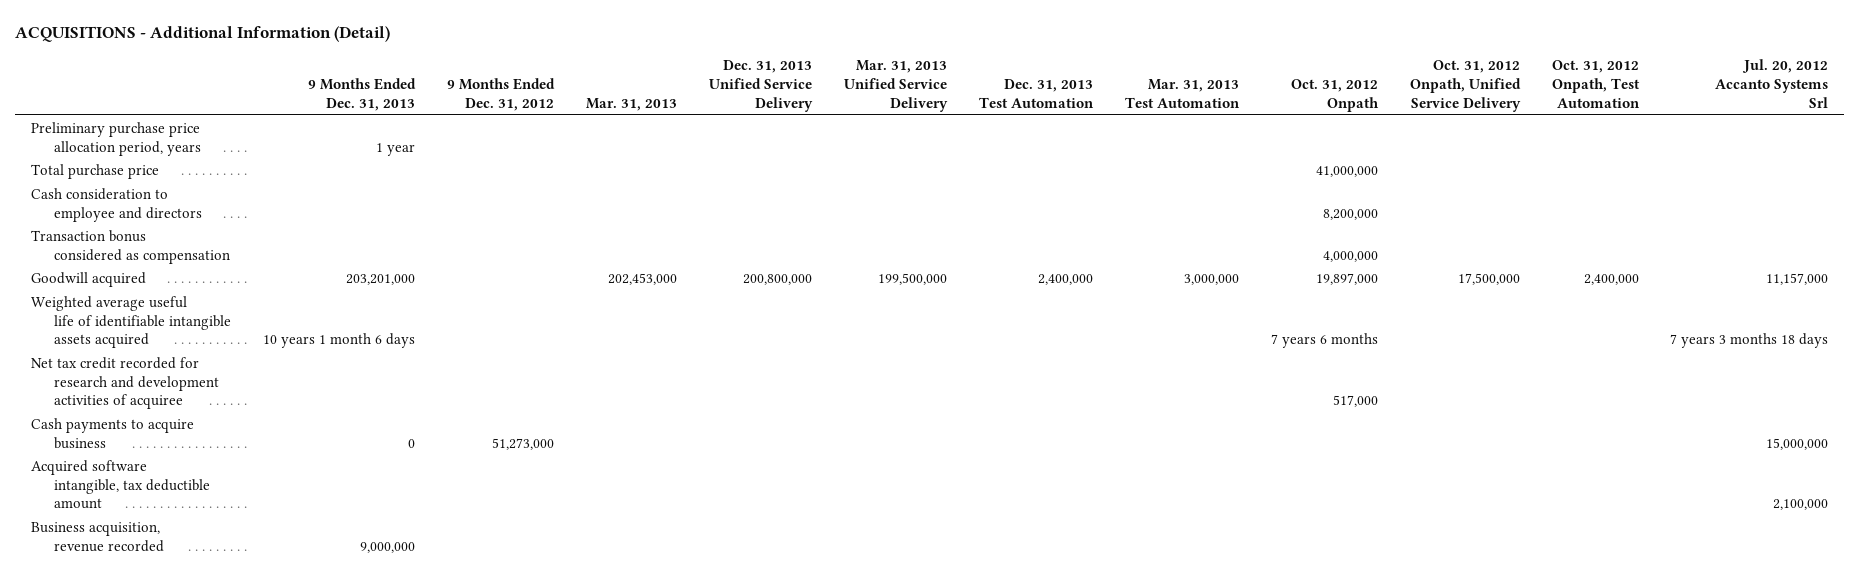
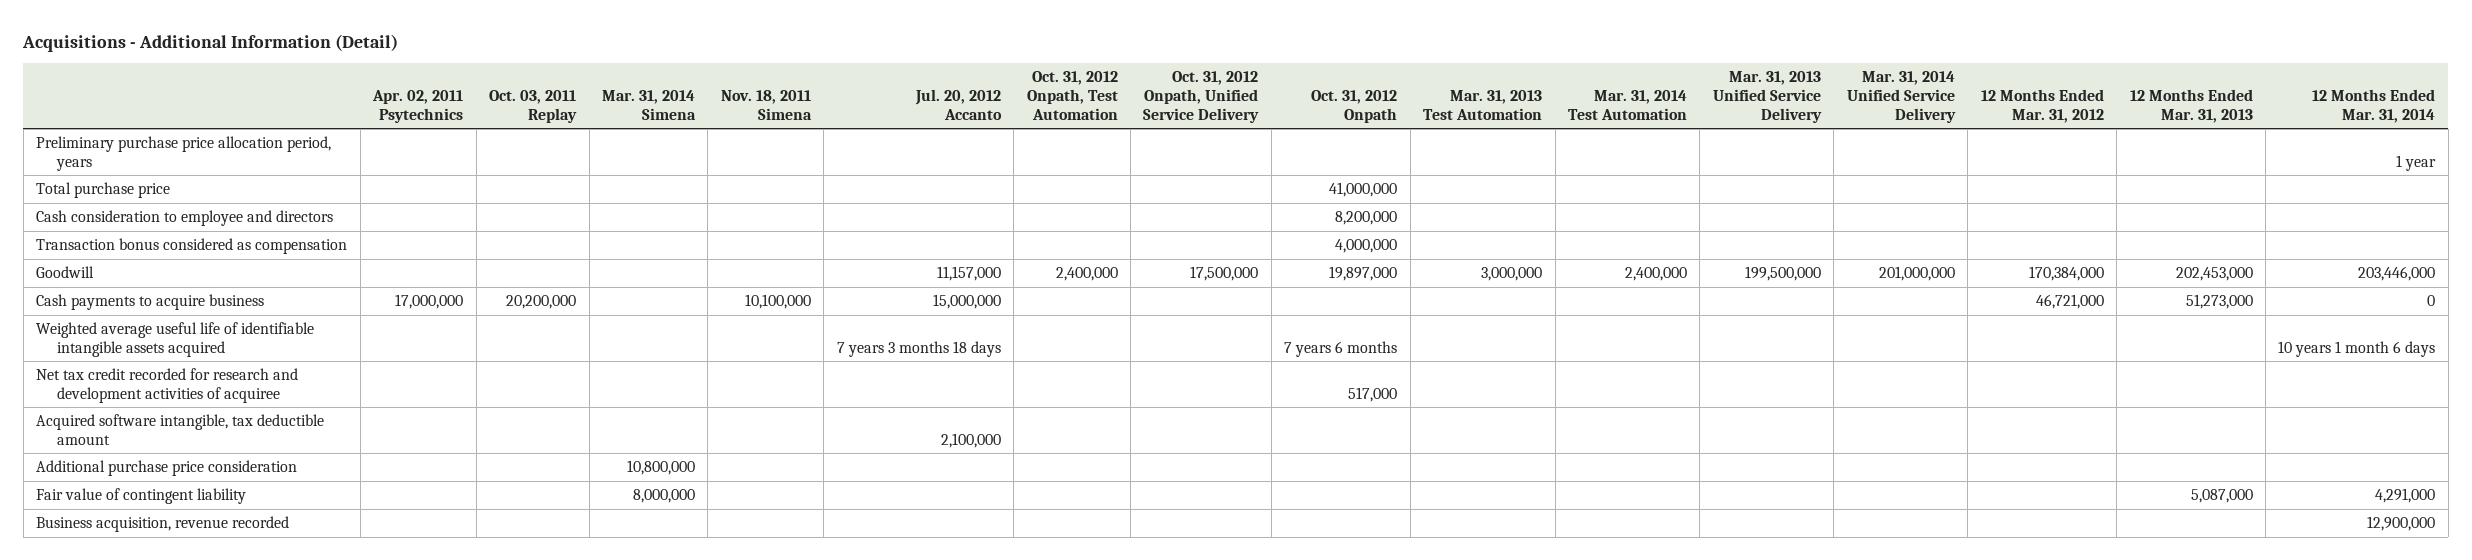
[15,26,391,43] ACQUISITIONS - Additional Information (Detail) -> [22,33,399,52] Acquisitions - Additional Information (Detail)
[308,77,417,111] 9 Months Ended Dec. 31, 2013 -> none
[447,77,556,111] 9 Months Ended Dec. 31, 2012 -> none
[585,97,677,111] Mar. 31, 2013 -> none
[708,59,813,112] Dec. 31, 2013 Unified Service Delivery -> none
[978,78,1094,108] Dec. 31, 2013 Test Automation -> none
[1715,58,1829,108] Jul. 20, 2012 Accanto Systems Srl -> none
none -> [372,89,464,123] Apr. 02, 2011 Psytechnics
none -> [489,89,578,123] Oct. 03, 2011 Replay
none -> [602,89,697,120] Mar. 31, 2014 Simena
none -> [720,89,812,120] Nov. 18, 2011 Simena
none -> [914,88,1002,120] Jul. 20, 2012 Accanto
none -> [1568,89,1688,120] Mar. 31, 2014 Test Automation
none -> [1846,71,1956,123] Mar. 31, 2014 Unified Service Delivery
none -> [1980,88,2104,123] 12 Months Ended Mar. 31, 2012
none -> [2129,88,2253,123] 12 Months Ended Mar. 31, 2013
none -> [2312,88,2436,123] 12 Months Ended Mar. 31, 2014
[31,271,147,287] Goodwill acquired -> [36,266,95,279] Goodwill
[31,417,195,449] Cash payments to acquire business -> [36,294,265,311] Cash payments to acquire business
none -> [36,460,298,477] Additional purchase price consideration
none -> [36,488,247,505] Fair value of contingent liability

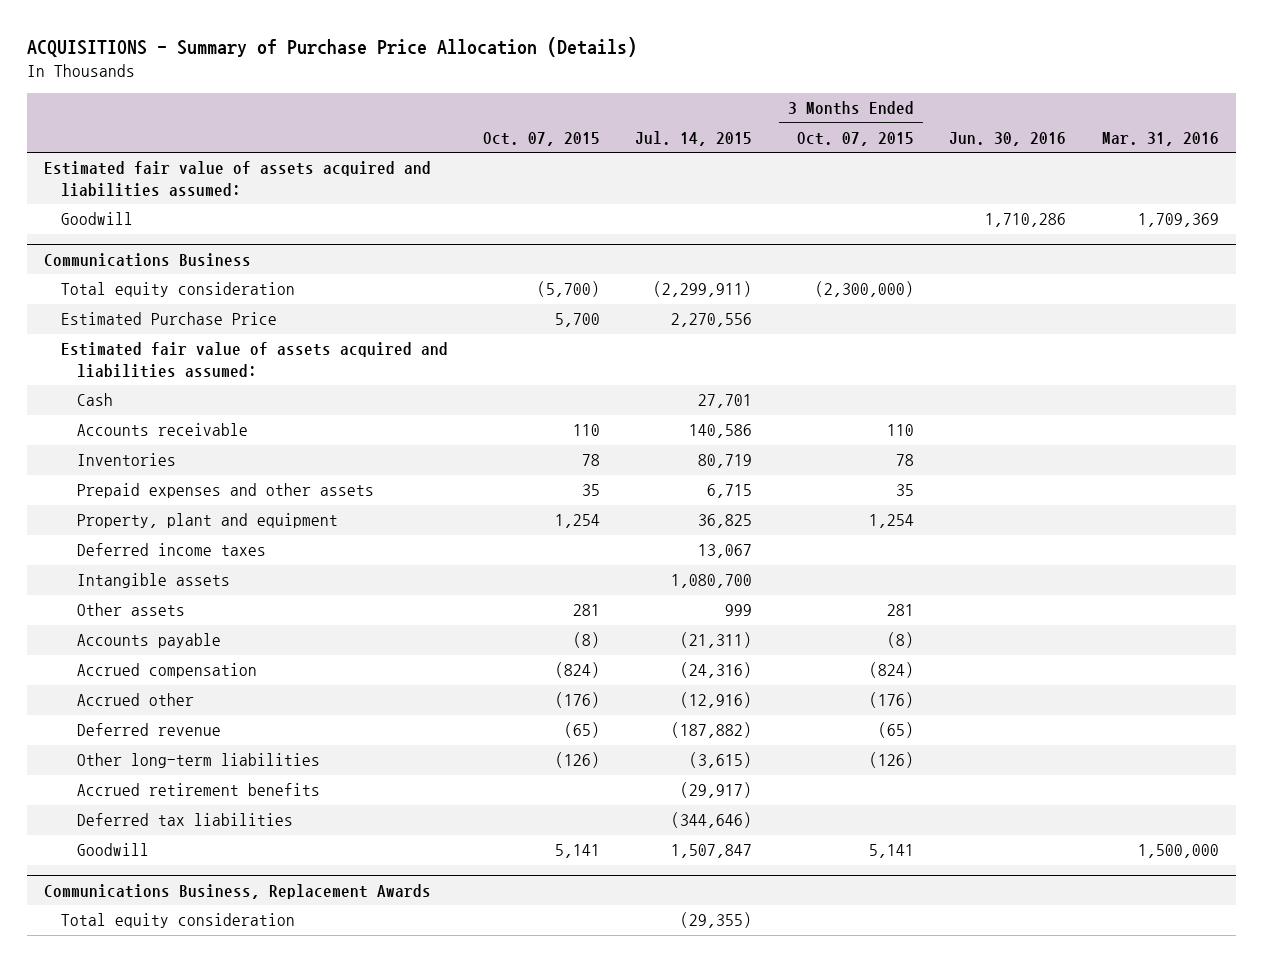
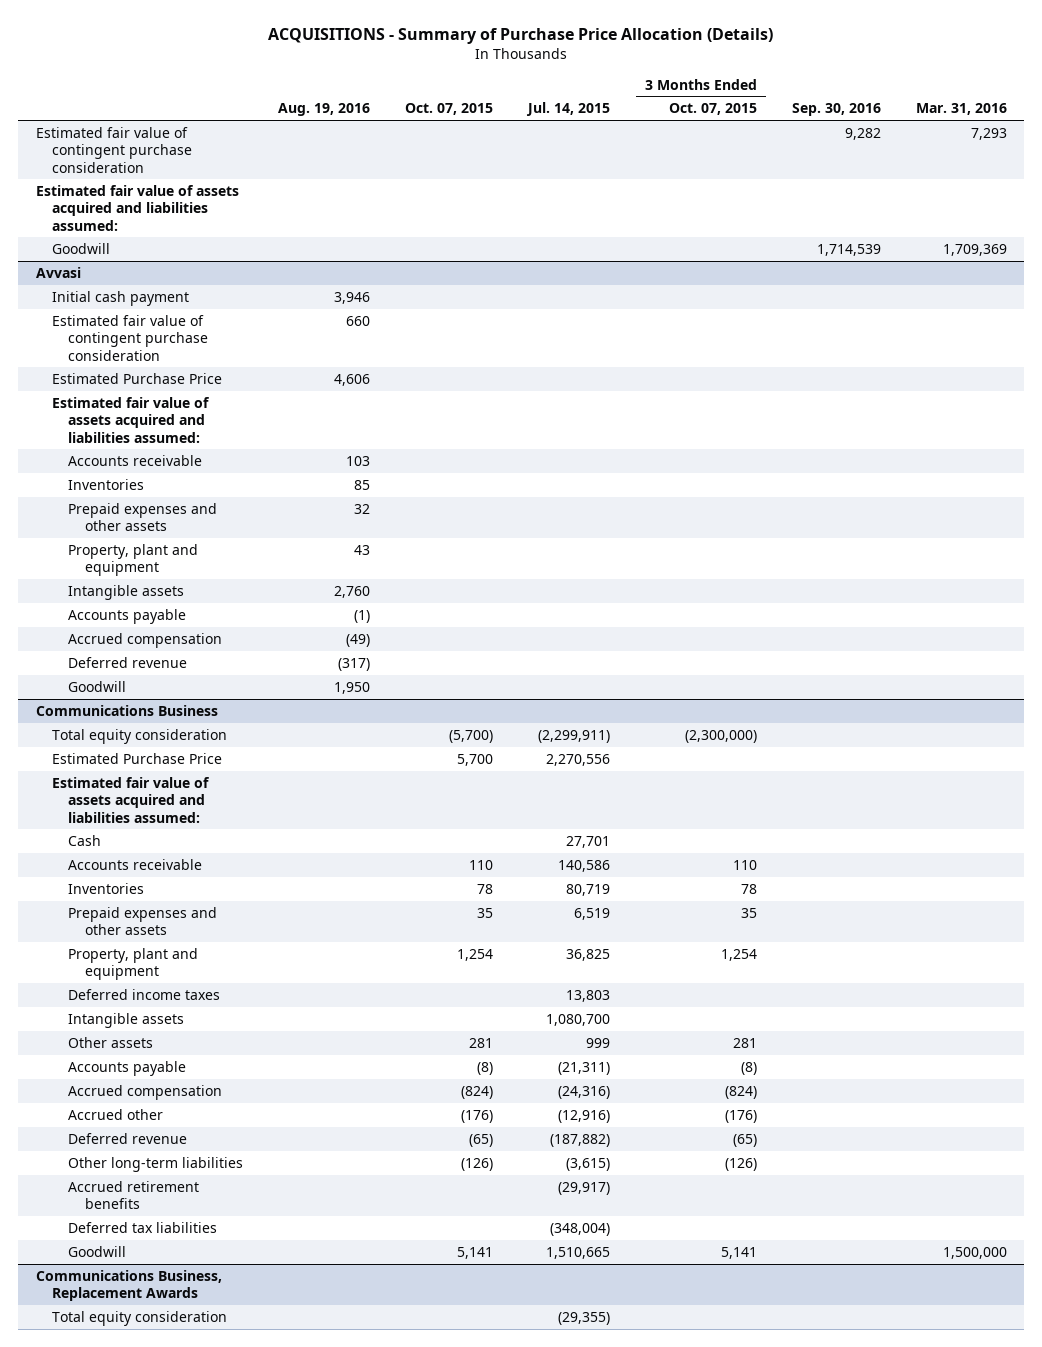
[949,131,1067,146] Jun. 30, 2016 -> none
none -> [278,103,371,117] Aug. 19, 2016
none -> [791,103,881,117] Sep. 30, 2016
none -> [35,126,192,173] Estimated fair value of contingent purchase consideration
none -> [35,266,81,278] Avvasi
none -> [51,290,189,306] Initial cash payment
none -> [51,314,209,361] Estimated fair value of contingent purchase consideration
none -> [51,372,222,384] Estimated Purchase Price
none -> [51,396,210,443] Estimated fair value of assets acquired and liabilities assumed:
none -> [68,454,203,466] Accounts receivable
none -> [68,478,145,490] Inventories
none -> [68,502,218,532] Prepaid expenses and other assets
none -> [68,543,199,577] Property, plant and equipment
none -> [68,584,185,600] Intangible assets
none -> [68,608,187,624] Accounts payable
none -> [68,632,223,648] Accrued compensation
none -> [68,656,188,668] Deferred revenue
none -> [68,680,127,692] Goodwill
[707,484,753,499] 6,715 -> [574,907,611,920] 6,519
[698,544,753,559] 13,067 -> [566,989,611,1002] 13,803
[671,812,753,829] (344,646) -> [550,1222,611,1236] (348,004)
[671,844,753,859] 1,507,847 -> [546,1246,611,1259] 1,510,665

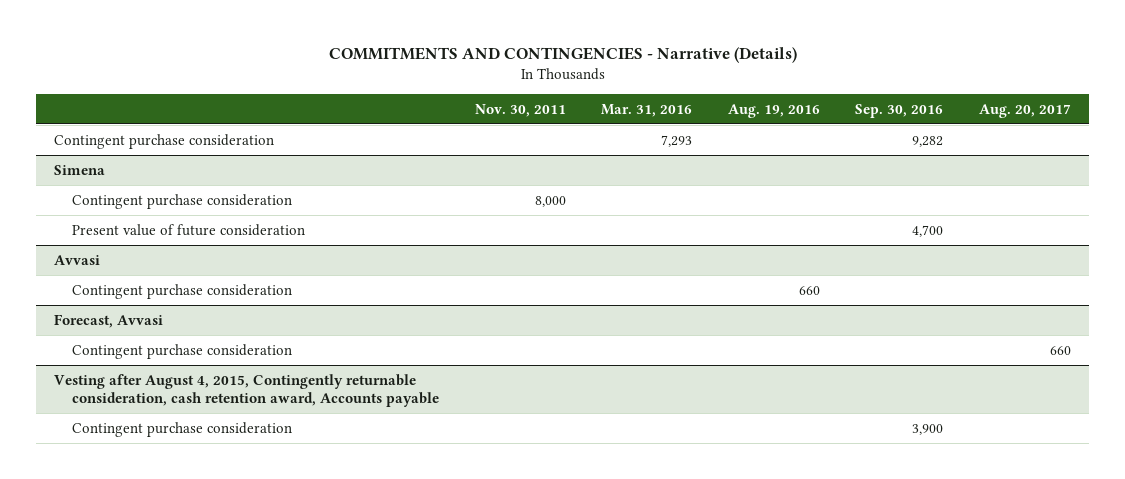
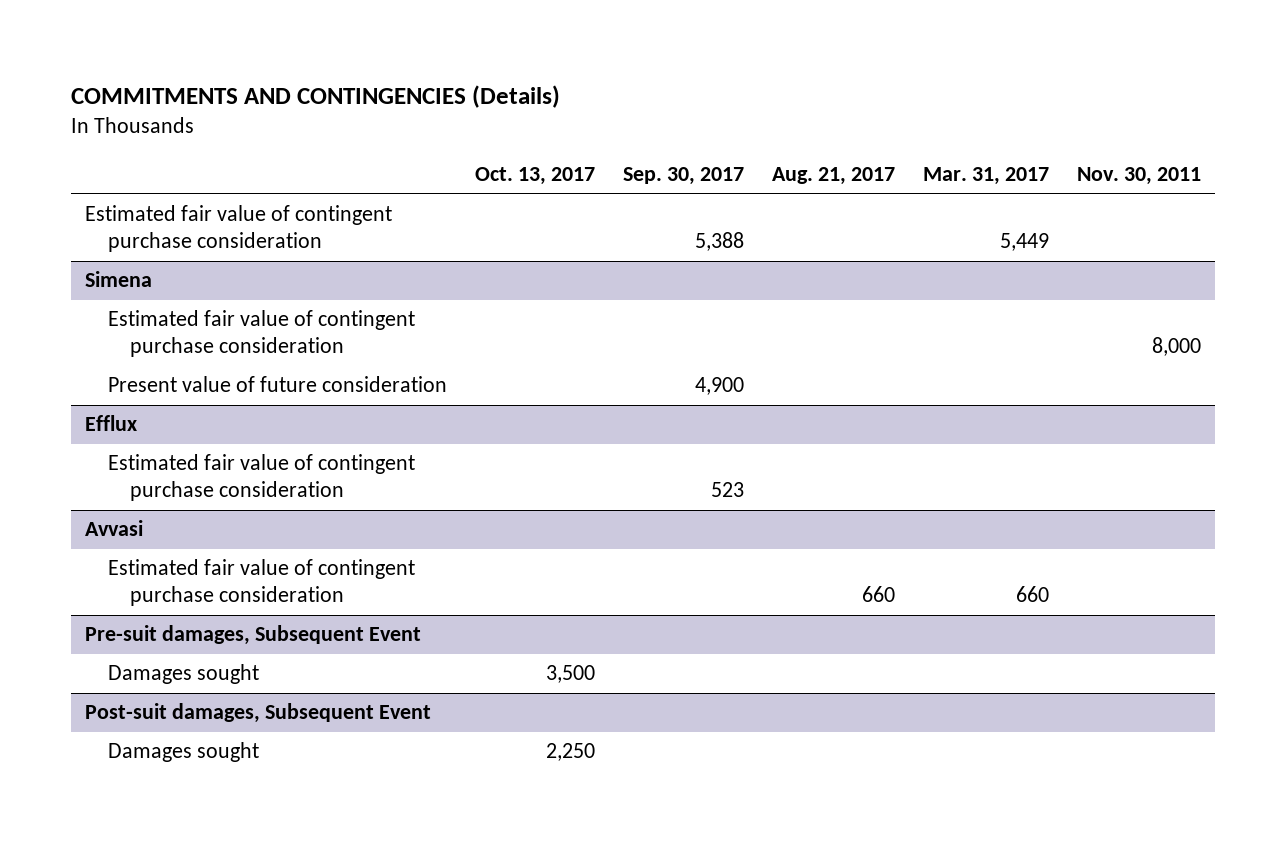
[328,47,797,64] COMMITMENTS AND CONTINGENCIES - Narrative (Details) -> [71,85,561,109] COMMITMENTS AND CONTINGENCIES (Details)
[601,103,693,117] Mar. 31, 2016 -> none
[727,103,820,118] Aug. 19, 2016 -> none
[855,103,944,118] Sep. 30, 2016 -> none
[979,103,1072,118] Aug. 20, 2017 -> none
none -> [474,167,595,186] Oct. 13, 2017
none -> [622,167,744,186] Sep. 30, 2017
none -> [771,167,895,186] Aug. 21, 2017
none -> [923,167,1050,186] Mar. 31, 2017
[54,133,275,149] Contingent purchase consideration -> [85,205,393,253] Estimated fair value of contingent purchase consideration
[72,193,293,209] Contingent purchase consideration -> [107,310,415,358] Estimated fair value of contingent purchase consideration
none -> [85,415,138,432] Efflux
none -> [107,454,415,502] Estimated fair value of contingent purchase consideration
[54,313,164,328] Forecast, Avvasi -> none
[72,343,293,359] Contingent purchase consideration -> none
[54,373,440,407] Vesting after August 4, 2015, Contingently returnable consideration, cash retention award, Accounts payable -> none
[72,421,293,437] Contingent purchase consideration -> none
[72,283,293,299] Contingent purchase consideration -> [107,559,415,607] Estimated fair value of contingent purchase consideration
none -> [85,625,422,646] Pre-suit damages, Subsequent Event
none -> [107,664,259,685] Damages sought
none -> [85,703,432,724] Post-suit damages, Subsequent Event
none -> [107,742,259,763] Damages sought

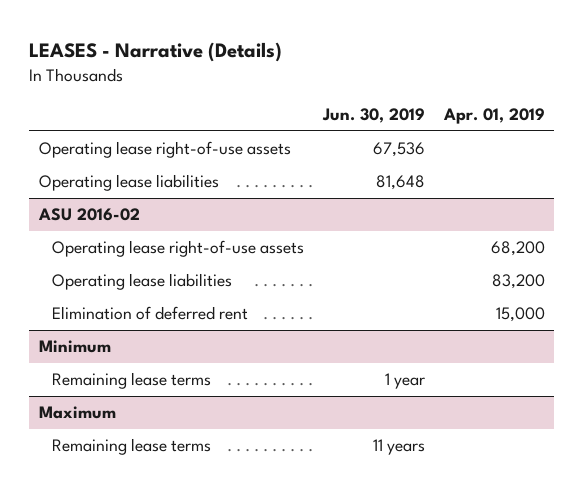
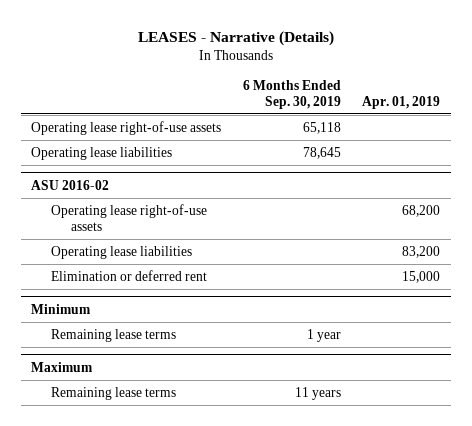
[321,108,425,124] Jun. 30, 2019 -> none
none -> [242,79,341,109] 6 Months Ended Sep. 30, 2019
[51,306,248,321] Elimination of deferred rent -> [51,269,208,281] Elimination or deferred rent

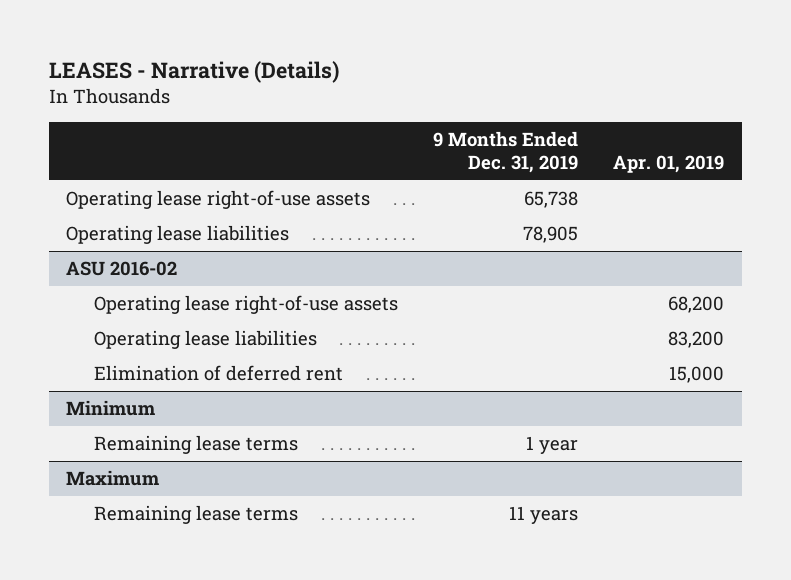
[242,79,341,109] 6 Months Ended Sep. 30, 2019 -> none
none -> [433,131,579,173] 9 Months Ended Dec. 31, 2019
[51,269,208,281] Elimination or deferred rent -> [93,365,343,382] Elimination of deferred rent

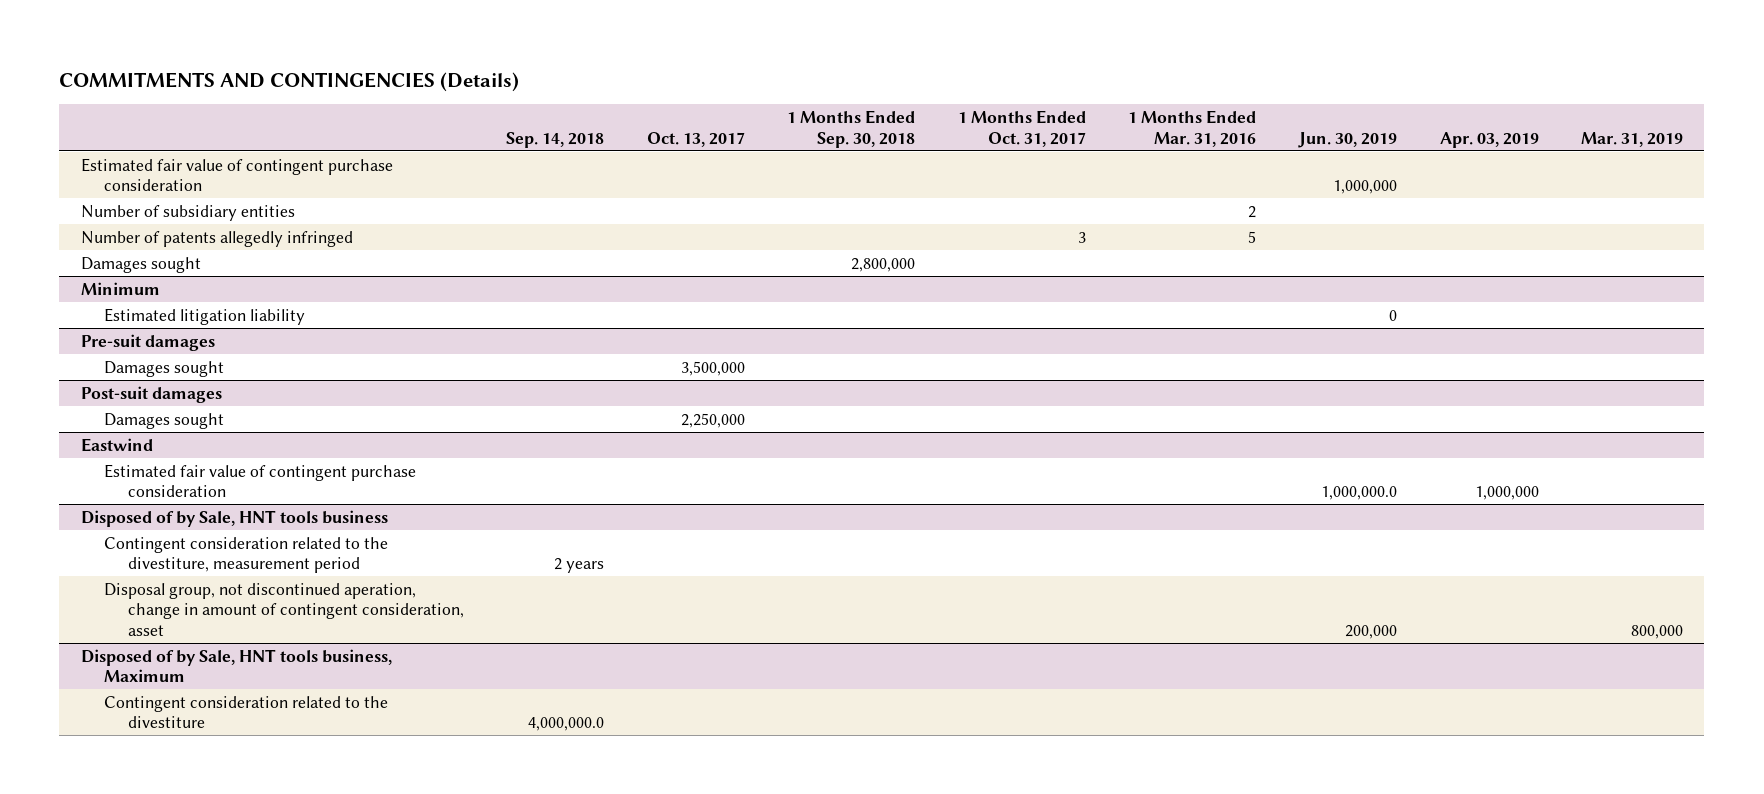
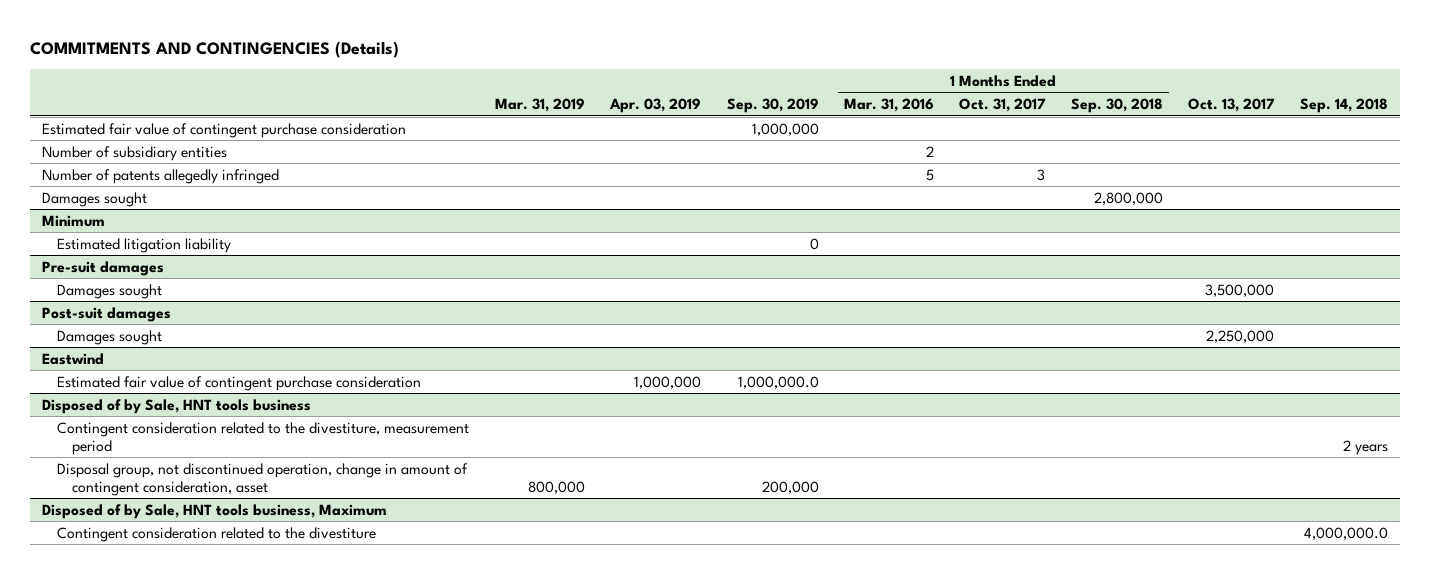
[1297,131,1397,148] Jun. 30, 2019 -> none
none -> [726,98,819,114] Sep. 30, 2019
[104,582,464,636] Disposal group, not discontinued aperation, change in amount of contingent consideration, asset -> [57,462,469,496] Disposal group, not discontinued operation, change in amount of contingent consideration, asset

